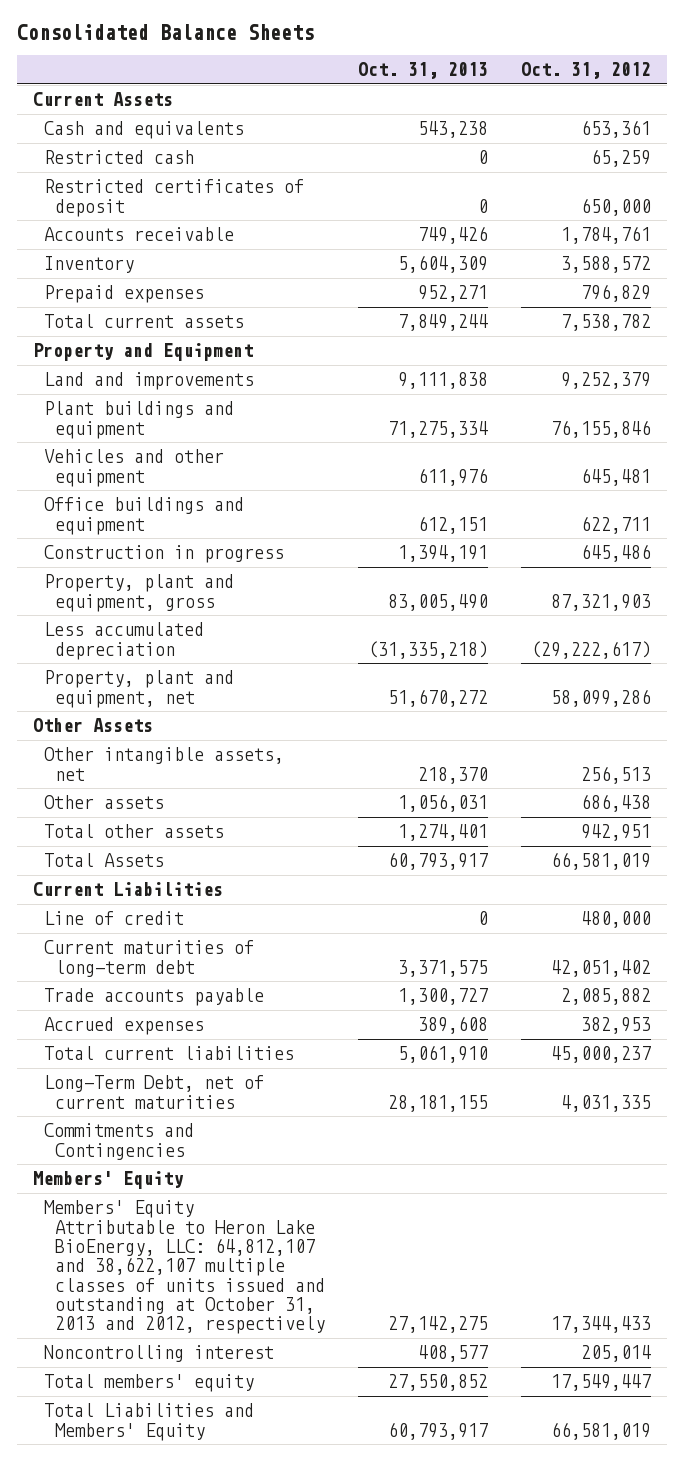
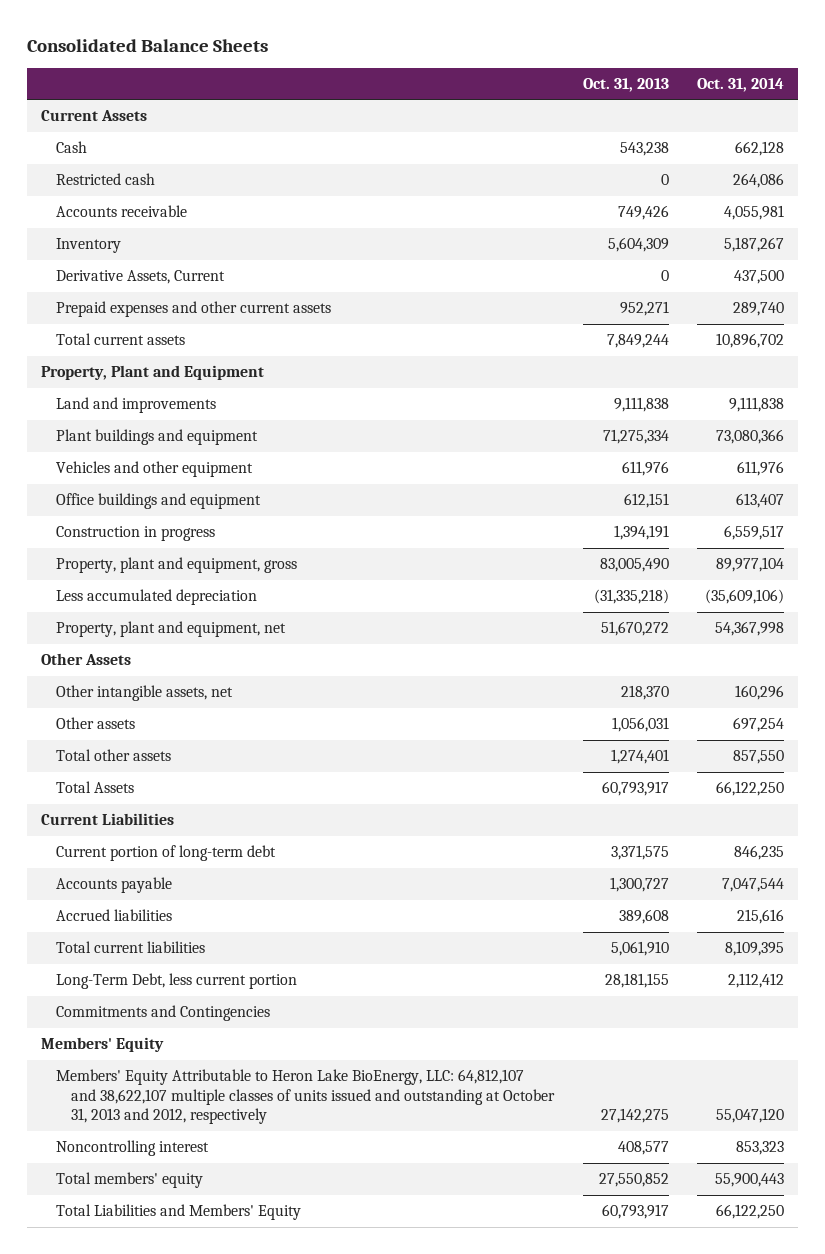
[520,62,651,80] Oct. 31, 2012 -> none
none -> [697,77,785,92] Oct. 31, 2014
[44,121,245,140] Cash and equivalents -> [56,141,88,154] Cash
[44,179,305,217] Restricted certificates of deposit -> none
none -> [56,270,226,285] Derivative Assets, Current
[44,285,205,304] Prepaid expenses -> [56,301,332,318] Prepaid expenses and other current assets
[33,343,254,362] Property and Equipment -> [41,365,265,381] Property, Plant and Equipment
[44,911,185,926] Line of credit -> none
[44,940,255,977] Current maturities of long-term debt -> [56,845,277,862] Current portion of long-term debt
[44,988,265,1007] Trade accounts payable -> [56,877,173,894] Accounts payable
[44,1017,205,1036] Accrued expenses -> [56,909,173,922] Accrued liabilities
[44,1075,265,1109] Long-Term Debt, net of current maturities -> [56,973,298,990] Long-Term Debt, less current portion

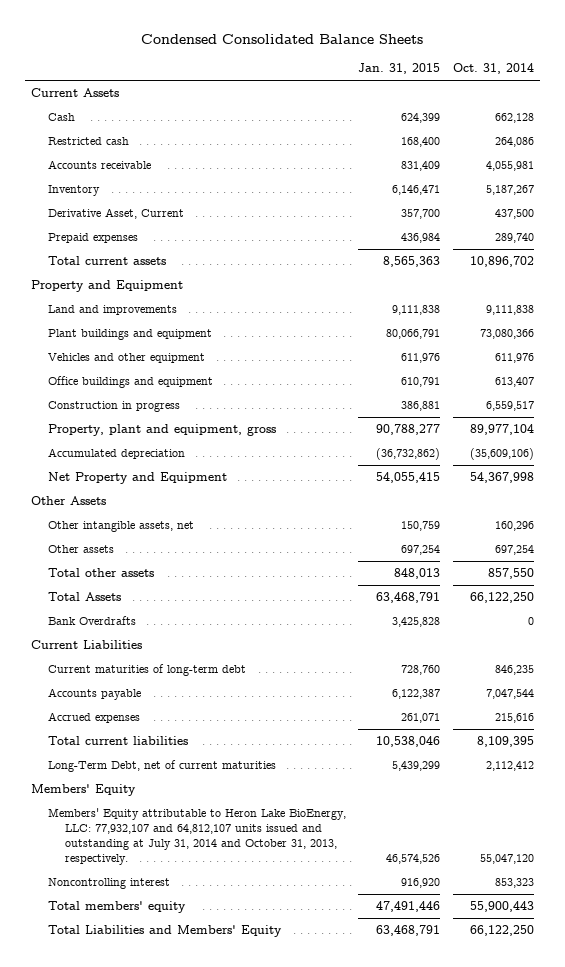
[27,38,269,52] Consolidated Balance Sheets -> [141,33,424,44] Condensed Consolidated Balance Sheets
[582,77,669,92] Oct. 31, 2013 -> none
none -> [358,63,441,75] Jan. 31, 2015
[56,270,226,285] Derivative Assets, Current -> [48,208,185,220] Derivative Asset, Current
[56,301,332,318] Prepaid expenses and other current assets -> [48,233,139,244] Prepaid expenses
[41,365,265,381] Property, Plant and Equipment -> [31,280,184,293] Property and Equipment
[56,589,258,606] Less accumulated depreciation -> [48,448,186,460] Accumulated depreciation
[56,621,287,638] Property, plant and equipment, net -> [48,472,228,485] Net Property and Equipment
none -> [48,616,137,626] Bank Overdrafts
[56,845,277,862] Current portion of long-term debt -> [48,664,247,677] Current maturities of long-term debt
[56,909,173,922] Accrued liabilities -> [48,712,141,724] Accrued expenses
[56,1005,271,1022] Commitments and Contingencies -> none
[56,973,298,990] Long-Term Debt, less current portion -> [48,760,277,773] Long-Term Debt, net of current maturities
[56,1069,556,1125] Members' Equity Attributable to Heron Lake BioEnergy, LLC: 64,812,107 and 38,622,107 multiple classes of units issued and outstanding at October 31, 2013 and 2012, respectively -> [48,808,347,865] Members' Equity attributable to Heron Lake BioEnergy, LLC: 77,932,107 and 64,812,107 units issued and outstanding at July 31, 2014 and October 31, 2013, respectively.

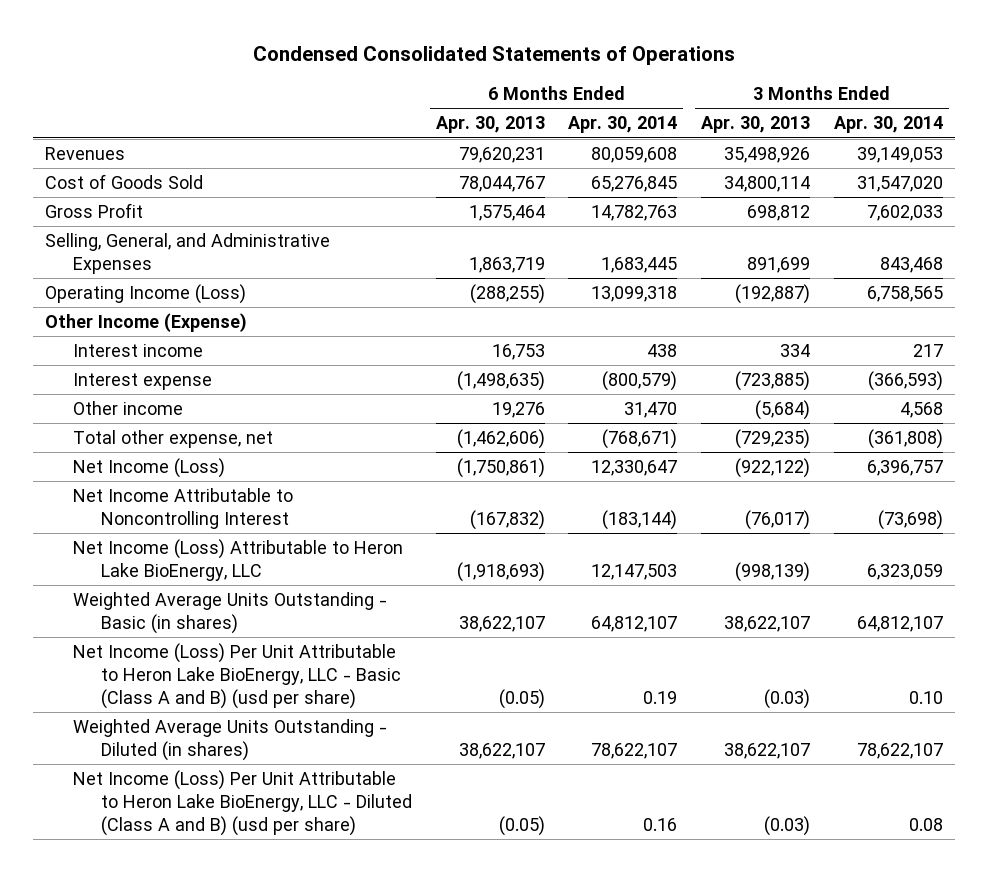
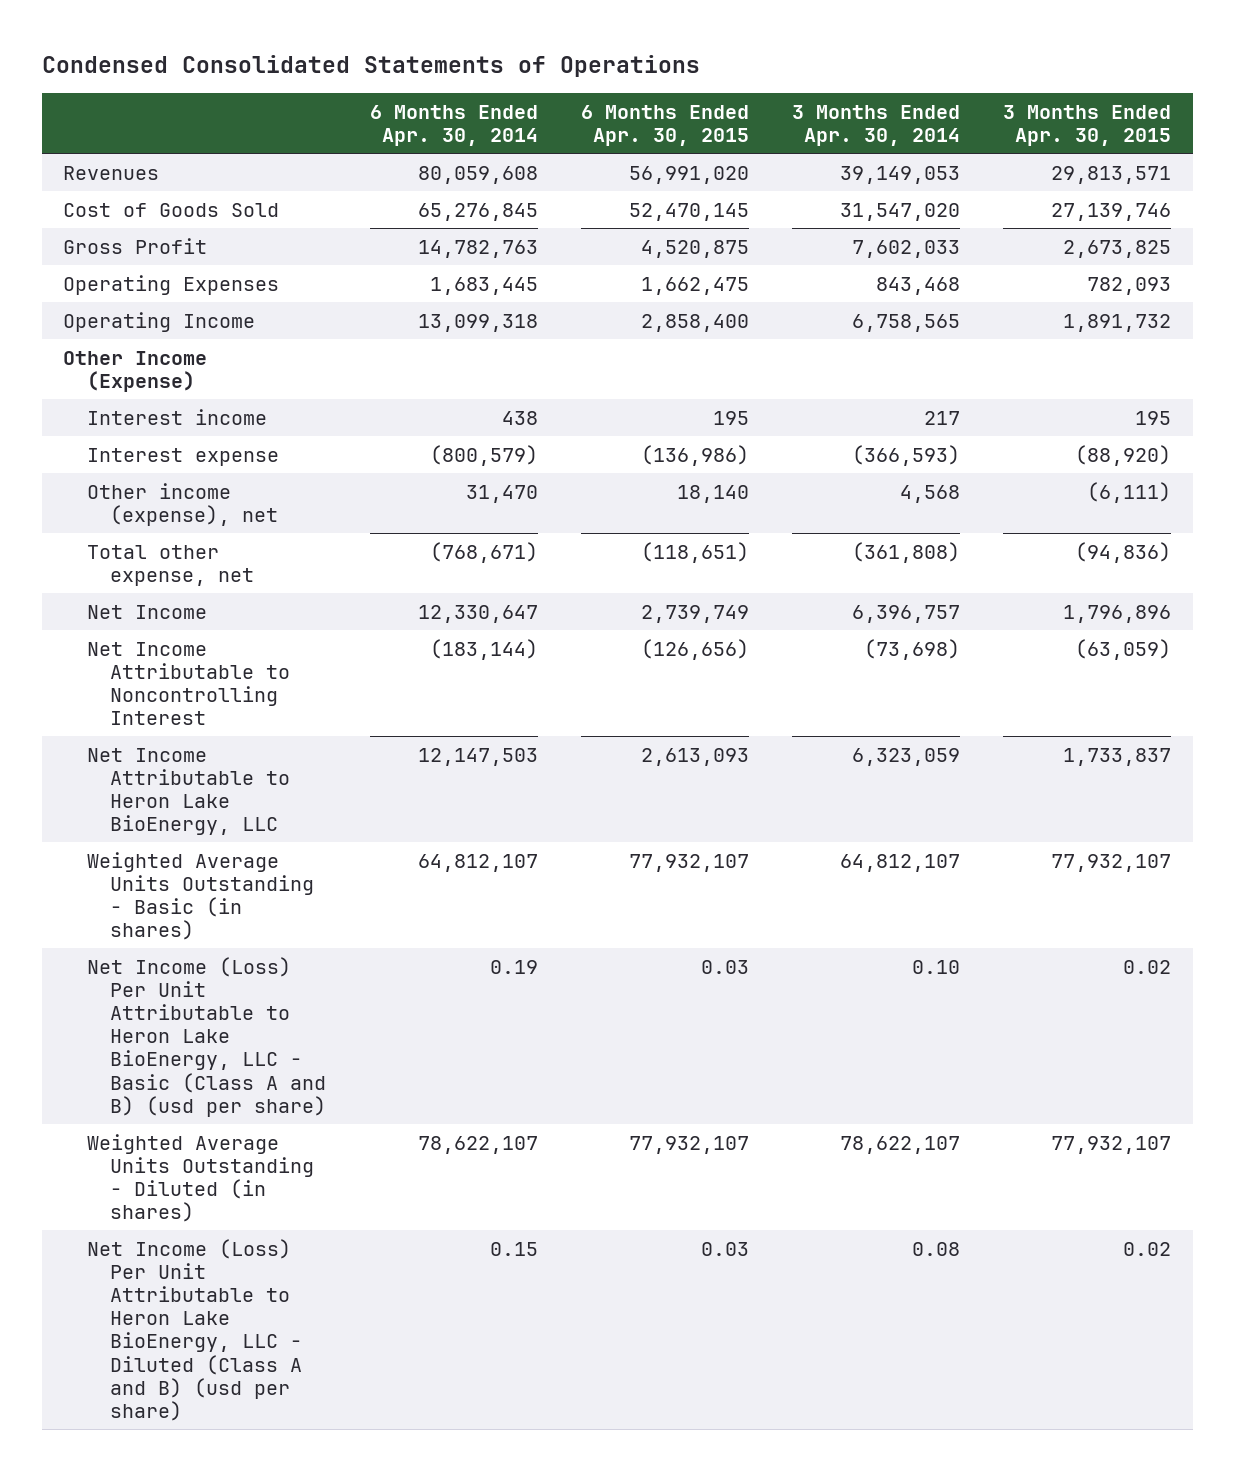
[435,116,545,134] Apr. 30, 2013 -> none
[701,116,811,134] Apr. 30, 2013 -> none
none -> [580,104,749,147] 6 Months Ended Apr. 30, 2015
none -> [1003,104,1172,147] 3 Months Ended Apr. 30, 2015
[45,233,331,274] Selling, General, and Administrative Expenses -> [63,274,280,295] Operating Expenses
[45,284,247,305] Operating Income (Loss) -> [63,311,256,332] Operating Income
[73,401,184,416] Other income -> [86,482,279,527] Other income (expense), net
[73,458,226,479] Net Income (Loss) -> [86,604,207,619] Net Income
[73,539,404,581] Net Income (Loss) Attributable to Heron Lake BioEnergy, LLC -> [86,747,291,836] Net Income Attributable to Heron Lake BioEnergy, LLC
[643,817,678,831] 0.16 -> [489,1241,538,1256] 0.15

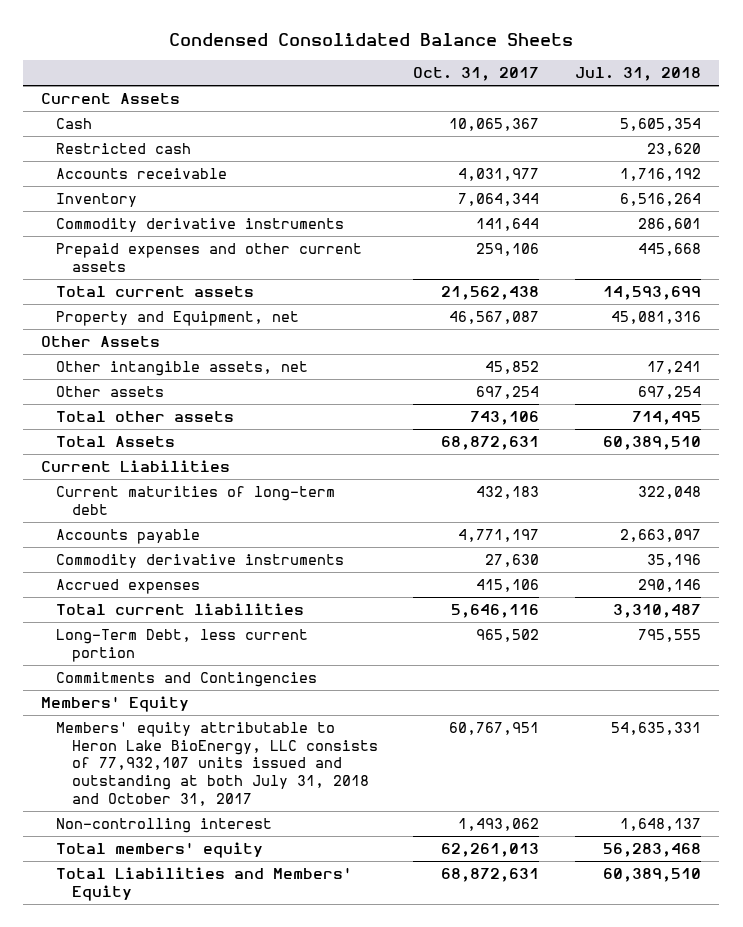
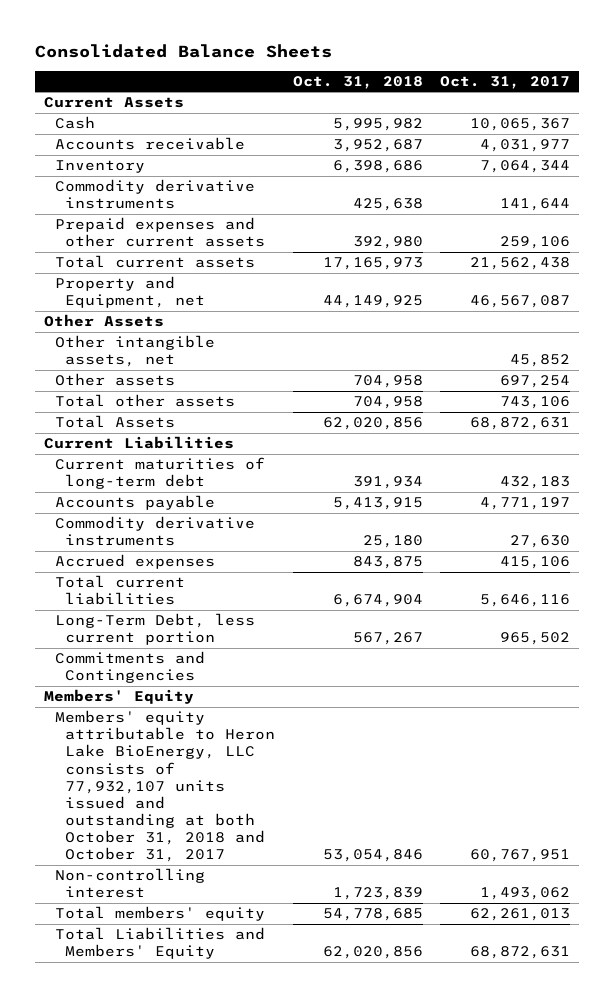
[169,32,574,46] Condensed Consolidated Balance Sheets -> [35,43,333,58] Consolidated Balance Sheets
[575,66,702,81] Jul. 31, 2018 -> none
none -> [292,75,423,89] Oct. 31, 2018
[56,143,192,155] Restricted cash -> none
[56,722,378,806] Members' equity attributable to Heron Lake BioEnergy, LLC consists of 77,932,107 units issued and outstanding at both July 31, 2018 and October 31, 2017 -> [54,710,276,863] Members' equity attributable to Heron Lake BioEnergy, LLC consists of 77,932,107 units issued and outstanding at both October 31, 2018 and October 31, 2017

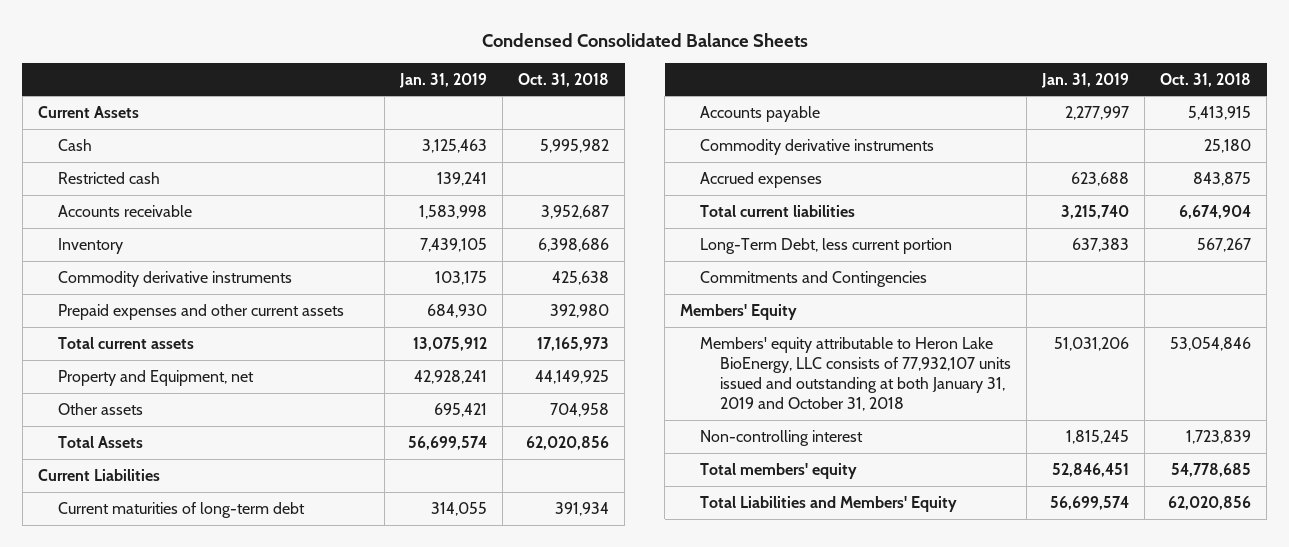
[35,43,333,58] Consolidated Balance Sheets -> [481,32,808,47] Condensed Consolidated Balance Sheets
[440,75,571,89] Oct. 31, 2017 -> none
none -> [398,72,487,88] Jan. 31, 2019
none -> [57,171,160,184] Restricted cash
[44,314,165,328] Other Assets -> none
[54,335,215,368] Other intangible assets, net -> none
[54,394,235,408] Total other assets -> none
[54,710,276,863] Members' equity attributable to Heron Lake BioEnergy, LLC consists of 77,932,107 units issued and outstanding at both October 31, 2018 and October 31, 2017 -> [699,336,1011,411] Members' equity attributable to Heron Lake BioEnergy, LLC consists of 77,932,107 units issued and outstanding at both January 31, 2019 and October 31, 2018

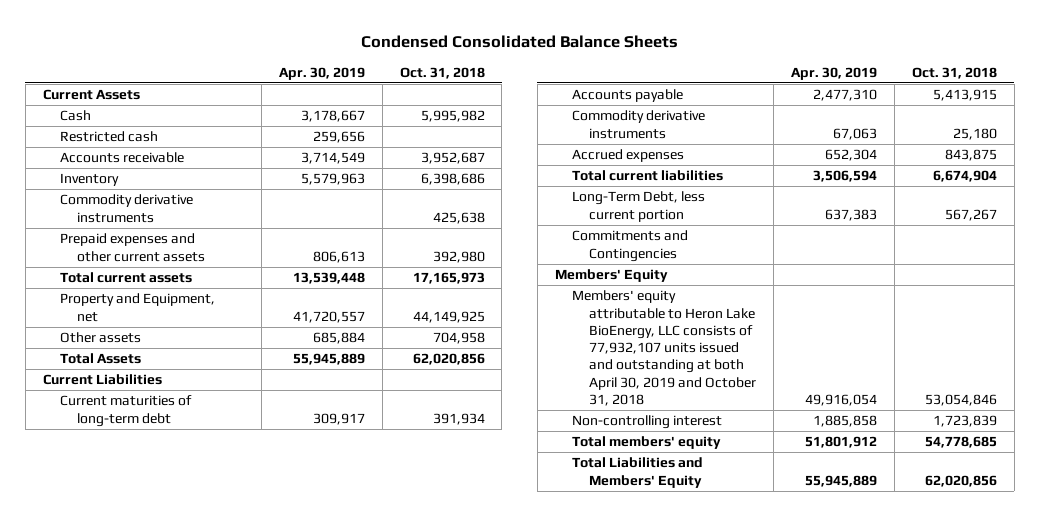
[398,72,487,88] Jan. 31, 2019 -> none
none -> [278,66,365,80] Apr. 30, 2019
[699,336,1011,411] Members' equity attributable to Heron Lake BioEnergy, LLC consists of 77,932,107 units issued and outstanding at both January 31, 2019 and October 31, 2018 -> [572,290,757,407] Members' equity attributable to Heron Lake BioEnergy, LLC consists of 77,932,107 units issued and outstanding at both April 30, 2019 and October 31, 2018

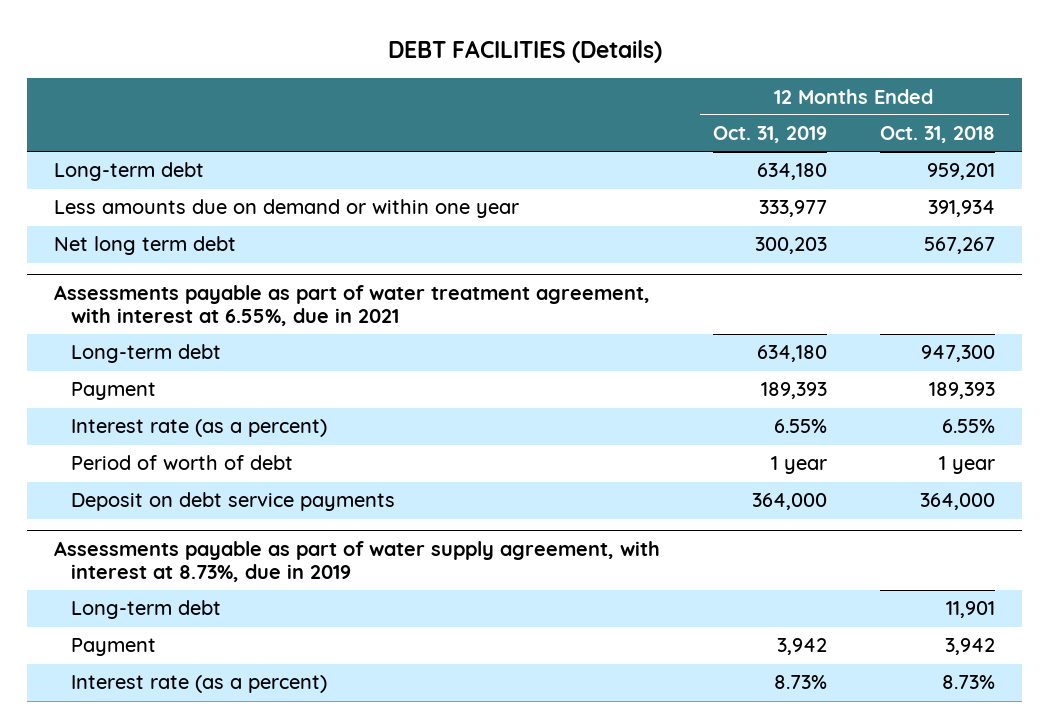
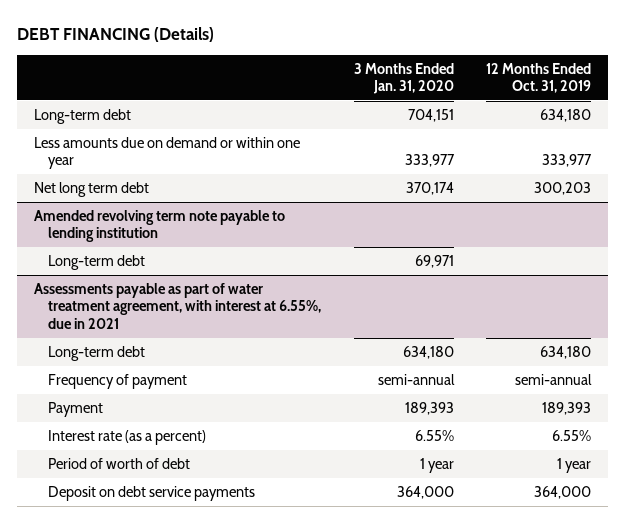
[387,40,662,64] DEBT FACILITIES (Details) -> [17,27,215,43] DEBT FINANCING (Details)
[880,126,996,144] Oct. 31, 2018 -> none
none -> [353,62,454,95] 3 Months Ended Jan. 31, 2020
none -> [33,209,285,243] Amended revolving term note payable to lending institution
none -> [48,254,146,270] Long-term debt
none -> [48,373,188,389] Frequency of payment
[53,540,660,583] Assessments payable as part of water supply agreement, with interest at 8.73%, due in 2019 -> none
[71,600,222,620] Long-term debt -> none
[71,638,157,657] Payment -> none
[71,675,328,694] Interest rate (as a percent) -> none

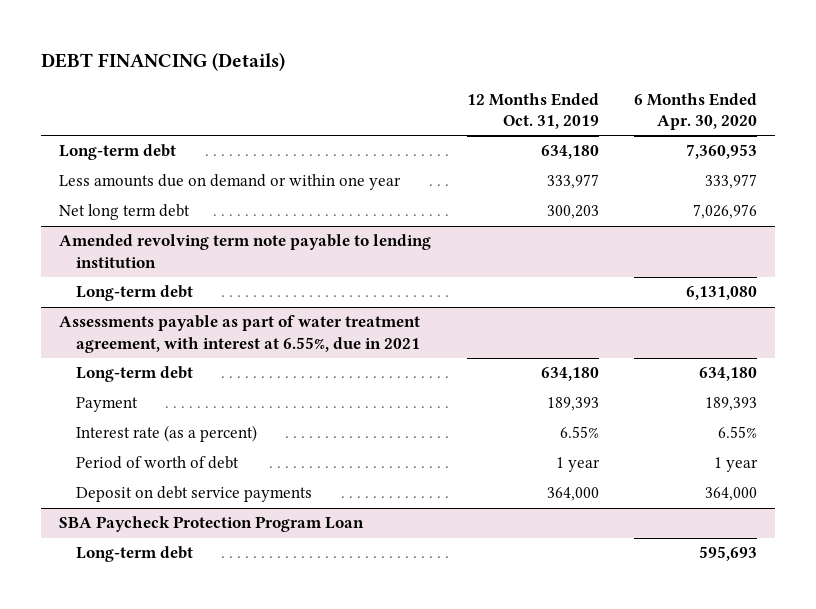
[353,62,454,95] 3 Months Ended Jan. 31, 2020 -> none
none -> [634,92,758,131] 6 Months Ended Apr. 30, 2020
[48,373,188,389] Frequency of payment -> none
none -> [58,516,364,533] SBA Paycheck Protection Program Loan
none -> [76,546,194,563] Long-term debt

